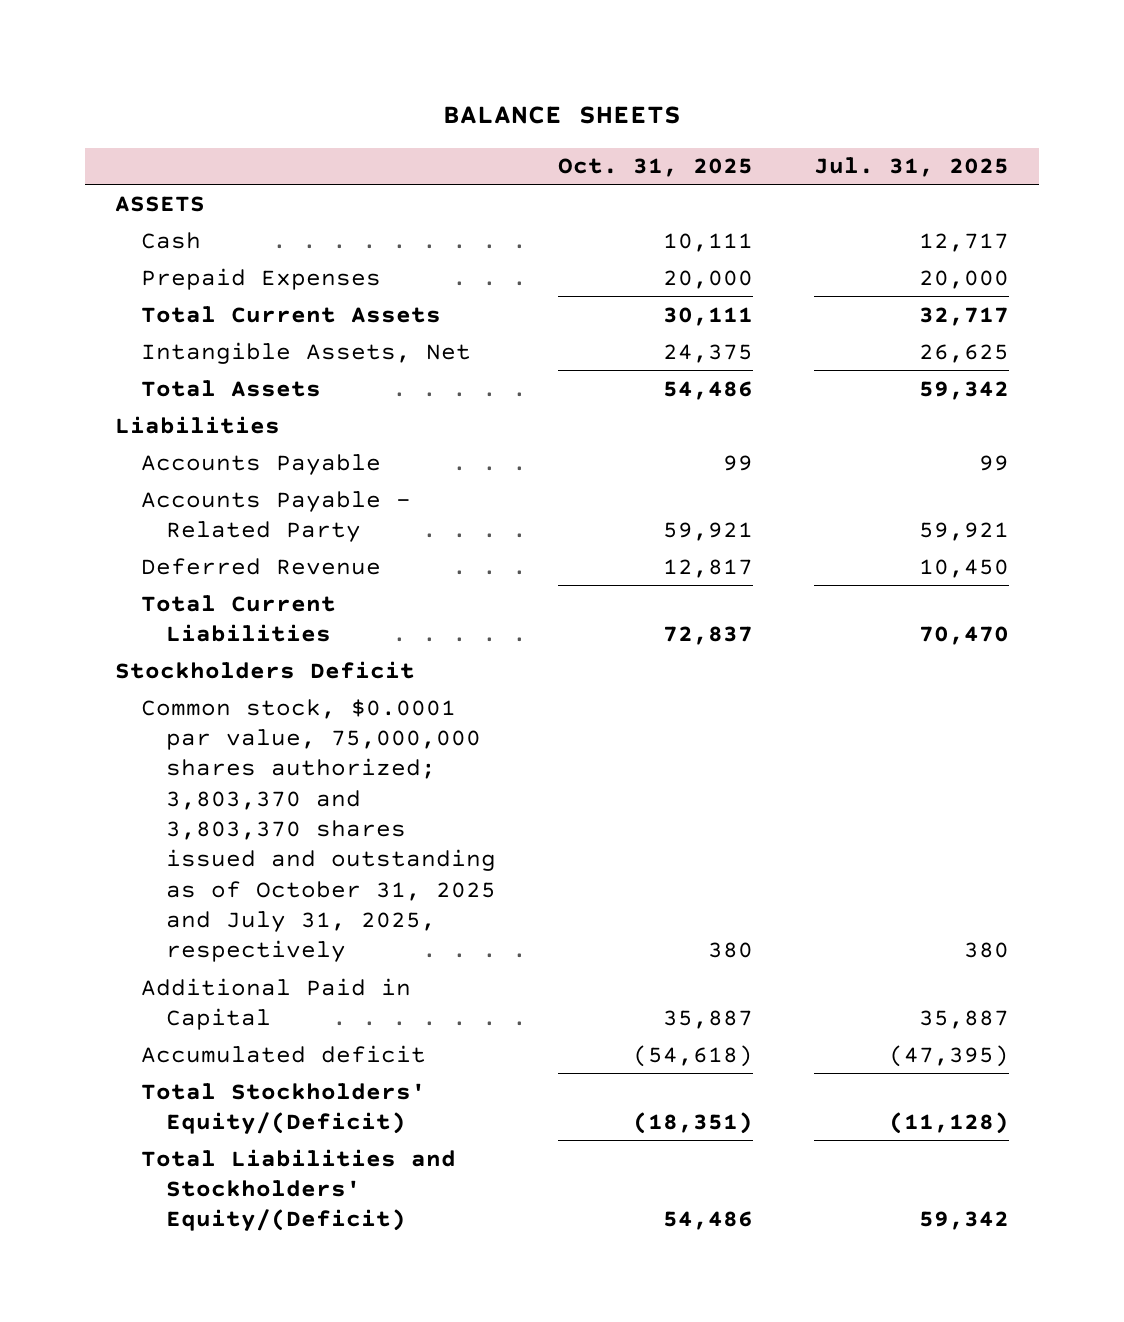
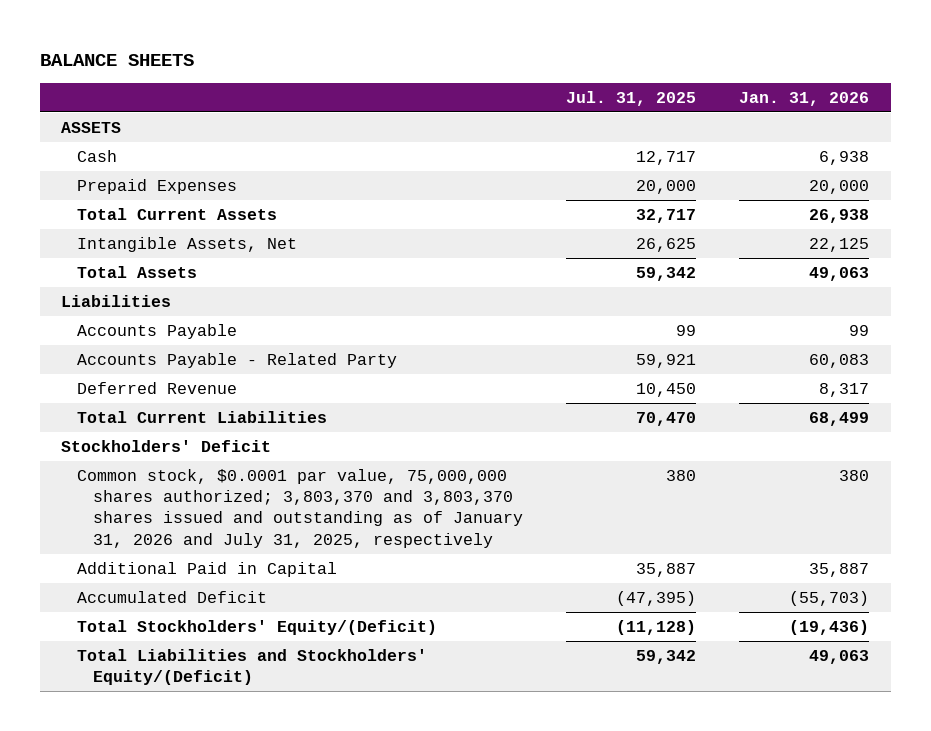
[557,158,753,178] Oct. 31, 2025 -> none
none -> [739,91,870,106] Jan. 31, 2026
[115,660,416,679] Stockholders Deficit -> [61,440,272,453] Stockholders' Deficit
[140,698,497,963] Common stock, $0.0001 par value, 75,000,000 shares authorized; 3,803,370 and 3,803,370 shares issued and outstanding as of October 31, 2025 and July 31, 2025, respectively -> [77,469,524,548] Common stock, $0.0001 par value, 75,000,000 shares authorized; 3,803,370 and 3,803,370 shares issued and outstanding as of January 31, 2026 and July 31, 2025, respectively
[140,1044,426,1063] Accumulated deficit -> [77,591,268,604] Accumulated Deficit

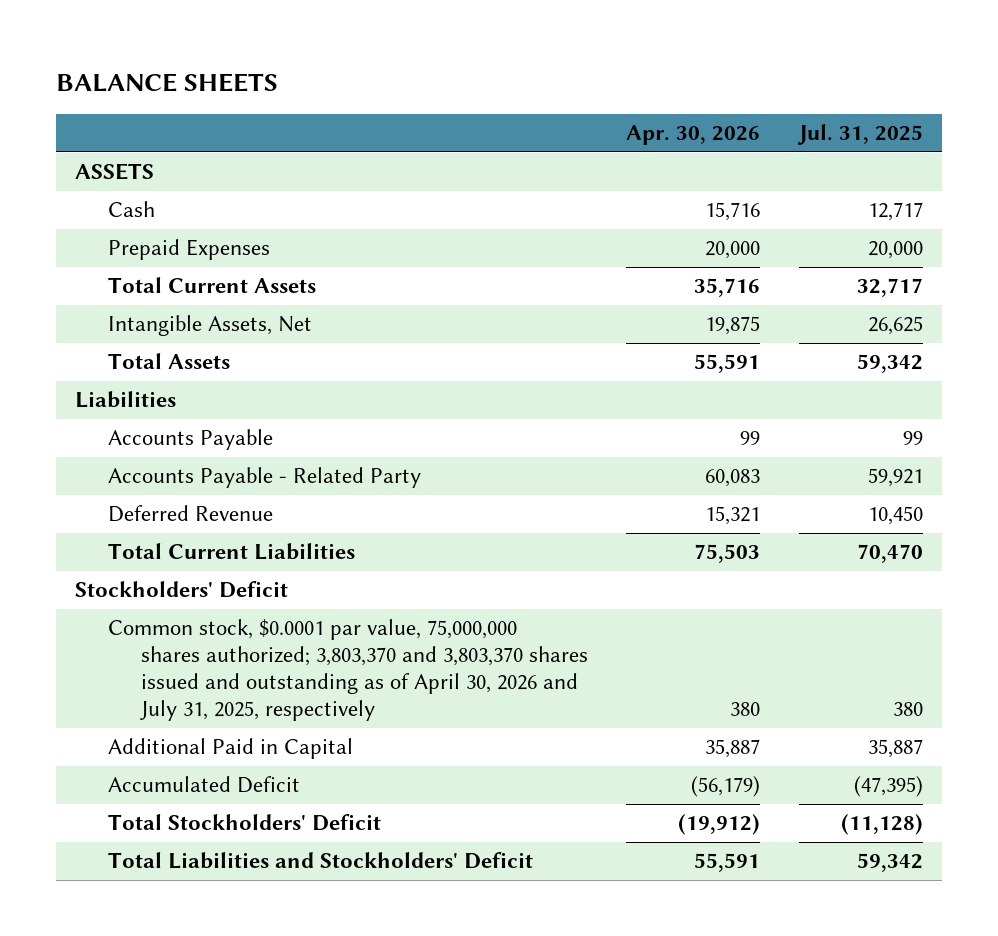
[739,91,870,106] Jan. 31, 2026 -> none
none -> [626,124,761,145] Apr. 30, 2026
[77,469,524,548] Common stock, $0.0001 par value, 75,000,000 shares authorized; 3,803,370 and 3,803,370 shares issued and outstanding as of January 31, 2026 and July 31, 2025, respectively -> [107,619,588,722] Common stock, $0.0001 par value, 75,000,000 shares authorized; 3,803,370 and 3,803,370 shares issued and outstanding as of April 30, 2026 and July 31, 2025, respectively
[77,620,438,636] Total Stockholders' Equity/(Deficit) -> [107,814,381,832] Total Stockholders' Deficit
[77,649,428,686] Total Liabilities and Stockholders' Equity/(Deficit) -> [107,852,533,870] Total Liabilities and Stockholders' Deficit

